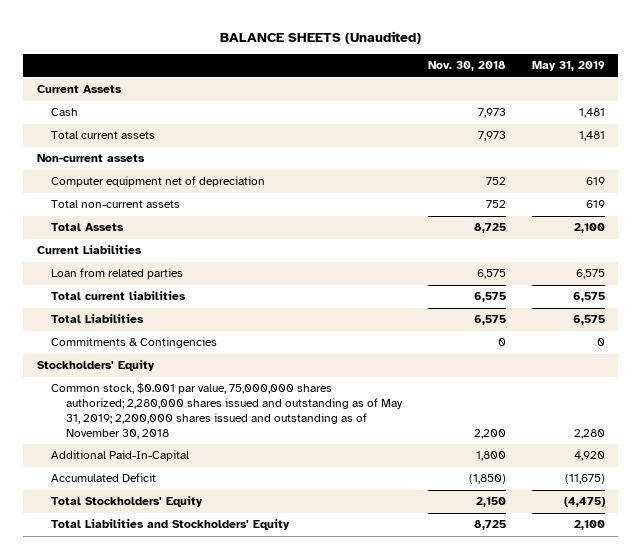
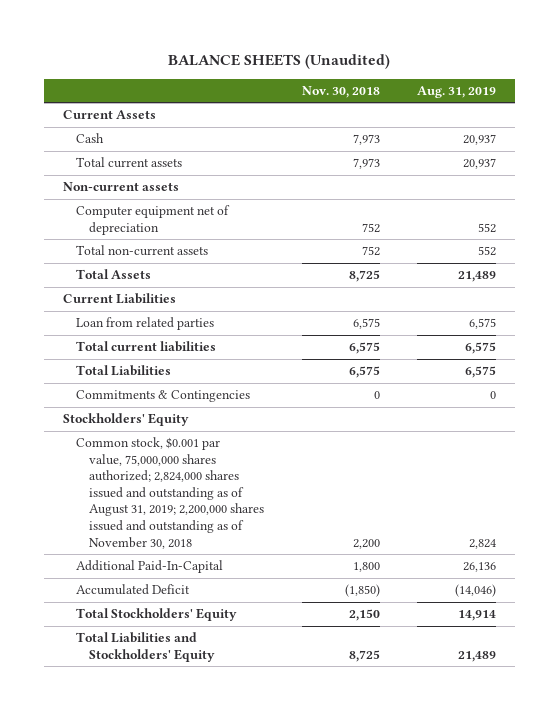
[532,61,606,72] May 31, 2019 -> none
none -> [417,86,497,99] Aug. 31, 2019
[51,383,404,439] Common stock, $0.001 par value, 75,000,000 shares authorized; 2,280,000 shares issued and outstanding as of May 31, 2019; 2,200,000 shares issued and outstanding as of November 30, 2018 -> [75,437,264,549] Common stock, $0.001 par value, 75,000,000 shares authorized; 2,824,000 shares issued and outstanding as of August 31, 2019; 2,200,000 shares issued and outstanding as of November 30, 2018

